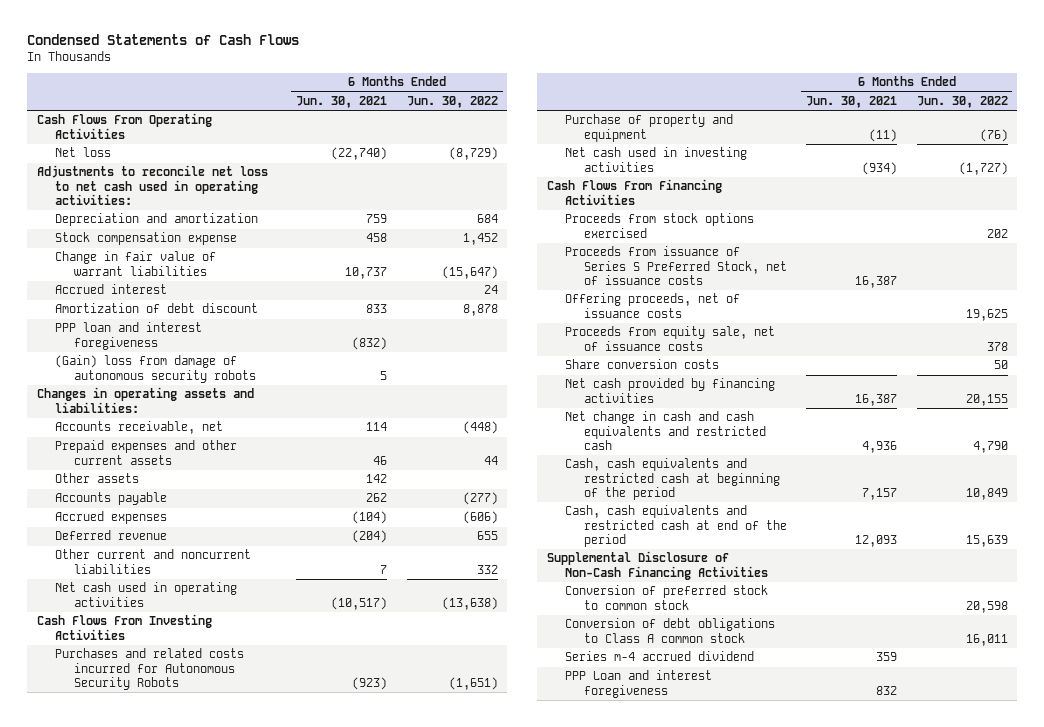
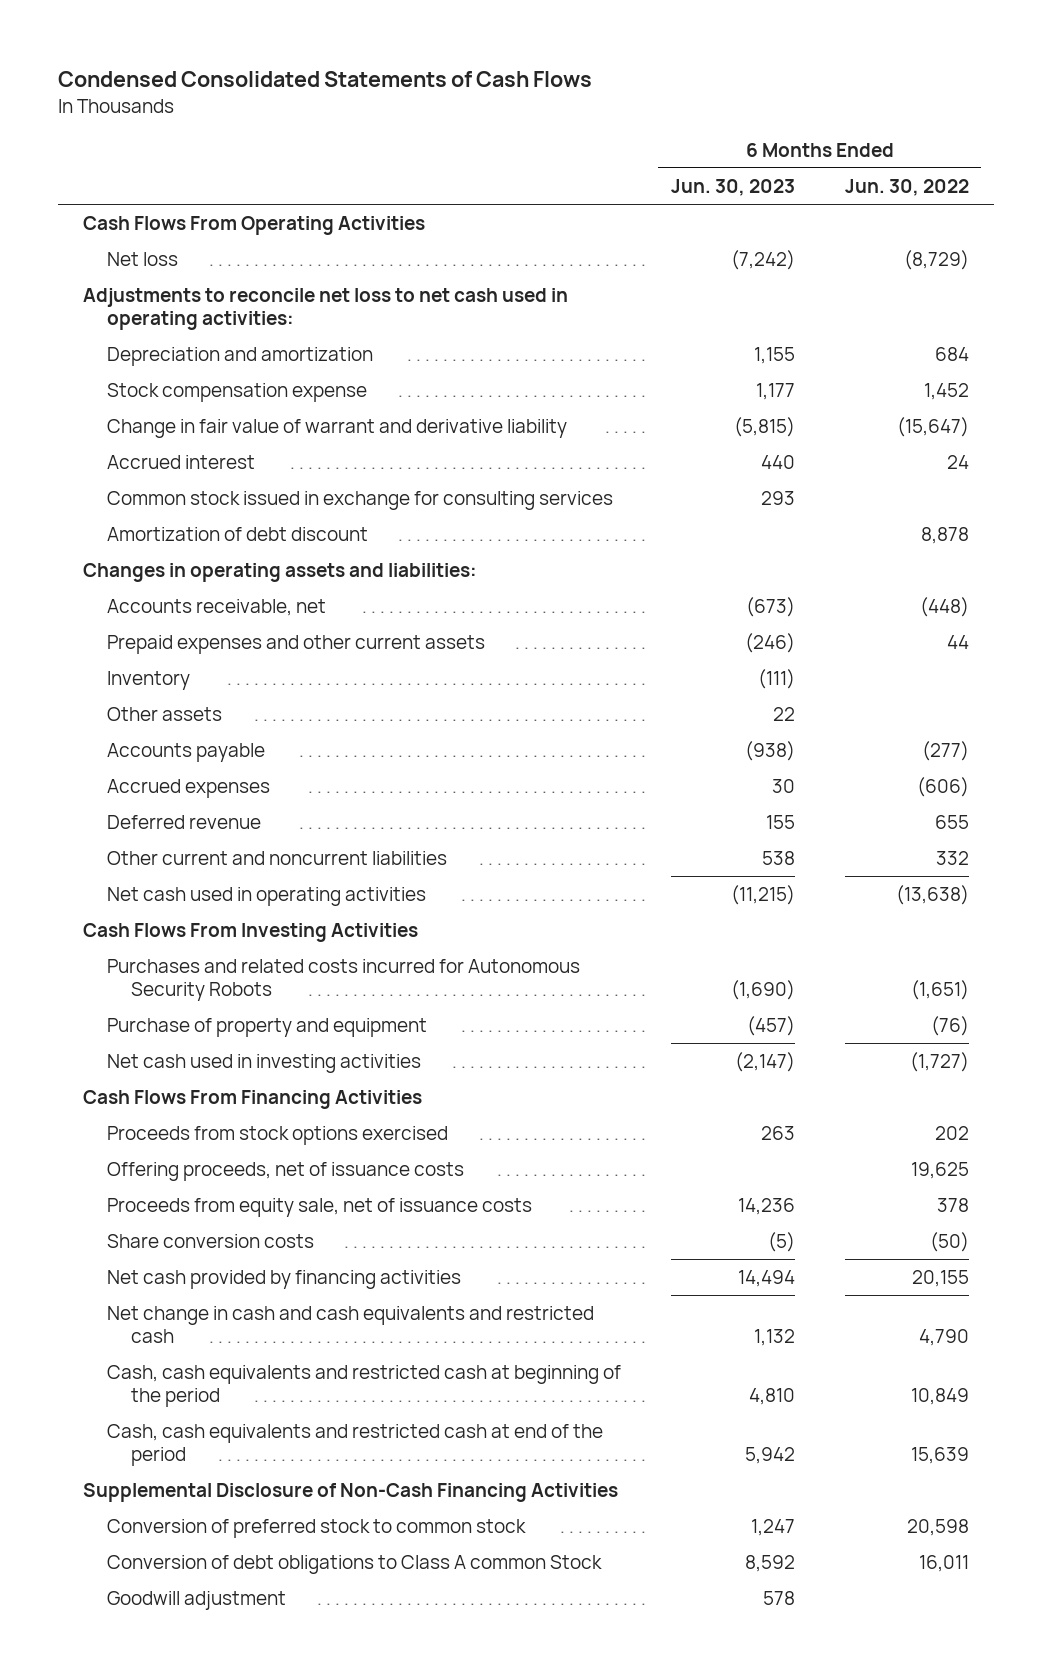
[26,34,299,46] Condensed Statements of Cash Flows -> [58,71,593,88] Condensed Consolidated Statements of Cash Flows
[296,95,388,108] Jun. 30, 2021 -> none
none -> [670,178,795,196] Jun. 30, 2023
[55,251,217,276] Change in fair value of warrant liabilities -> [107,418,568,438] Change in fair value of warrant and derivative liability
none -> [107,490,614,510] Common stock issued in exchange for consulting services
[55,322,203,350] PPP loan and interest foregiveness -> none
[55,355,256,383] (Gain) loss from damage of autonomous security robots -> none
none -> [107,670,191,690] Inventory
[565,246,787,285] Proceeds from issuance of Series S Preferred Stock, net of issuance costs -> none
[993,360,1008,370] 50 -> [929,1231,969,1252] (50)
[565,651,755,662] Series m-4 accrued dividend -> none
[565,670,713,698] PPP Loan and interest foregiveness -> none
[565,618,776,643] Conversion of debt obligations to Class A common stock -> [107,1554,603,1574] Conversion of debt obligations to Class A common Stock
none -> [107,1590,287,1610] Goodwill adjustment

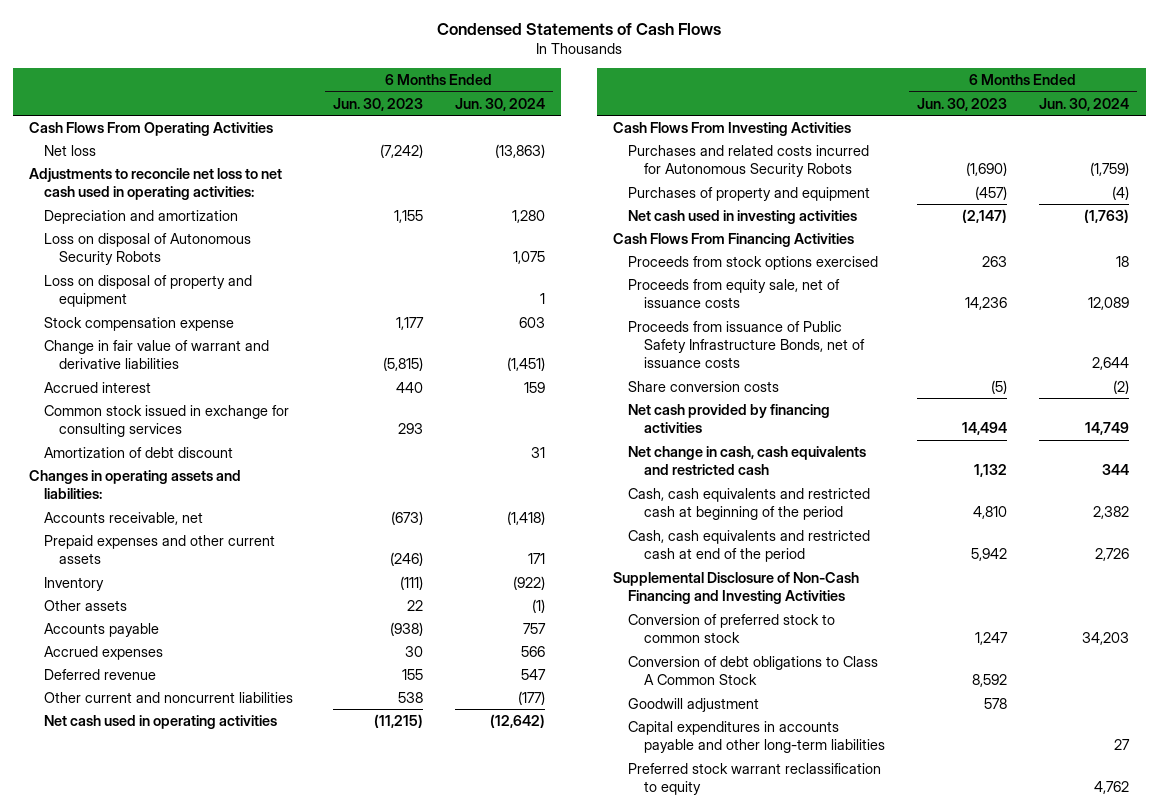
[58,71,593,88] Condensed Consolidated Statements of Cash Flows -> [437,22,722,35] Condensed Statements of Cash Flows
[844,178,969,196] Jun. 30, 2022 -> none
none -> [454,97,545,111] Jun. 30, 2024
none -> [43,232,251,266] Loss on disposal of Autonomous Security Robots
none -> [43,274,252,308] Loss on disposal of property and equipment
[107,418,568,438] Change in fair value of warrant and derivative liability -> [43,339,269,370] Change in fair value of warrant and derivative liabilities
[107,1017,428,1037] Purchase of property and equipment -> [628,186,871,201] Purchases of property and equipment
[107,1161,465,1181] Offering proceeds, net of issuance costs -> none
none -> [628,320,865,369] Proceeds from issuance of Public Safety Infrastructure Bonds, net of issuance costs
[107,1305,595,1344] Net change in cash and cash equivalents and restricted cash -> [628,445,867,476] Net change in cash, cash equivalents and restricted cash
[82,1482,618,1502] Supplemental Disclosure of Non-Cash Financing Activities -> [613,571,860,605] Supplemental Disclosure of Non-Cash Financing and Investing Activities
[107,1554,603,1574] Conversion of debt obligations to Class A common Stock -> [628,655,879,686] Conversion of debt obligations to Class A Common Stock
none -> [628,720,885,754] Capital expenditures in accounts payable and other long-term liabilities
none -> [628,762,882,796] Preferred stock warrant reclassification to equity

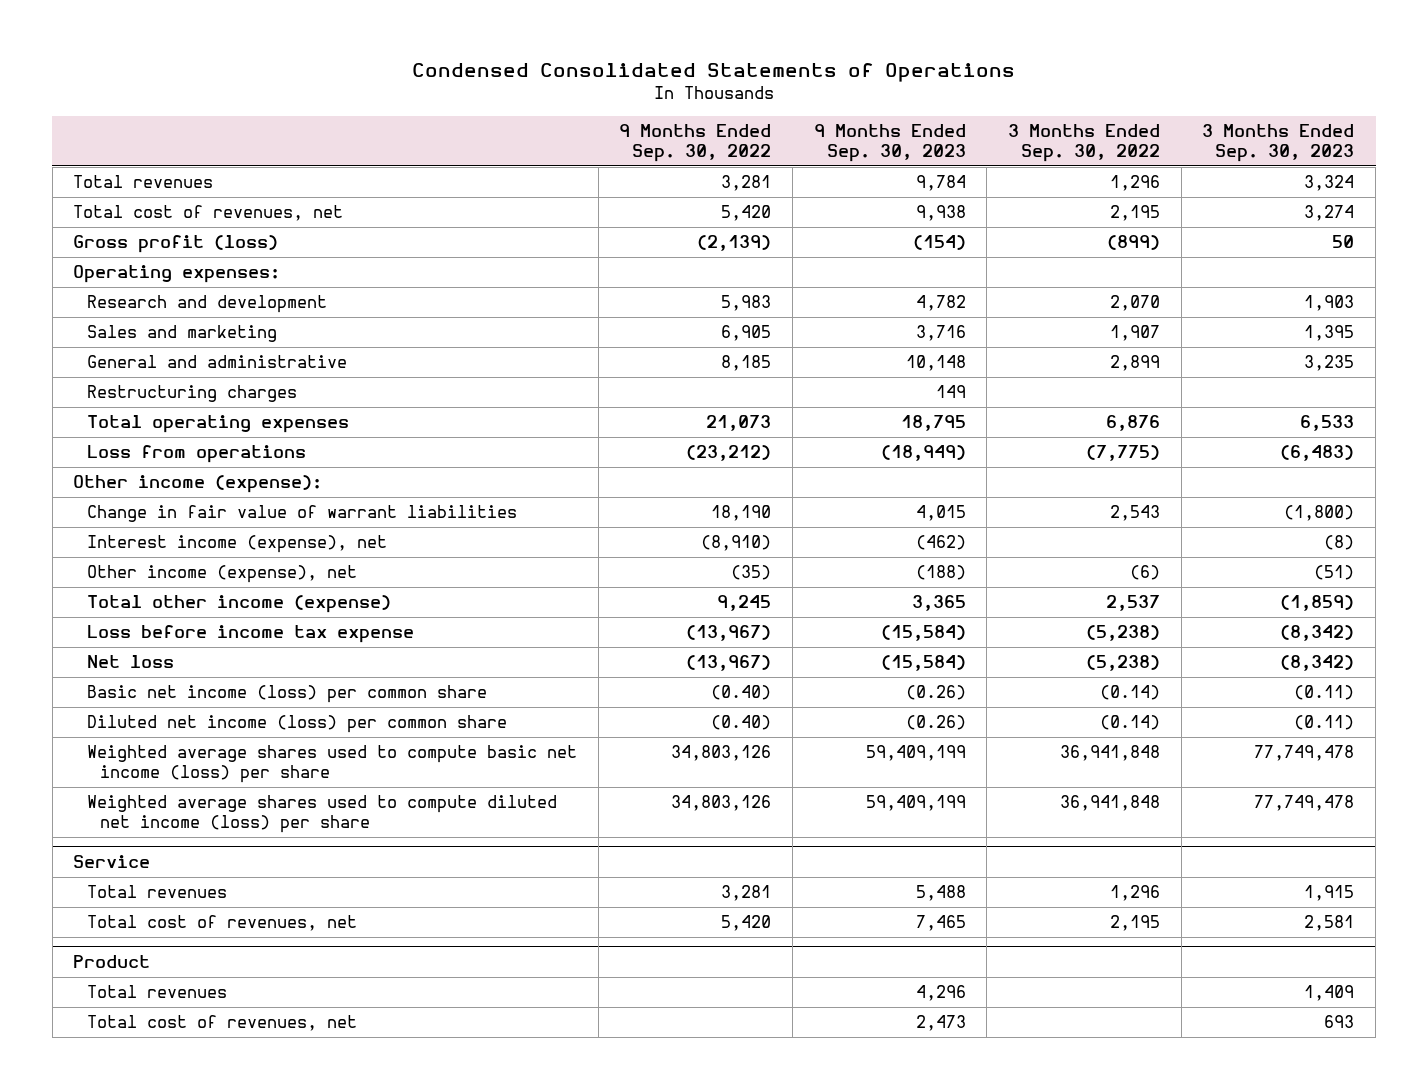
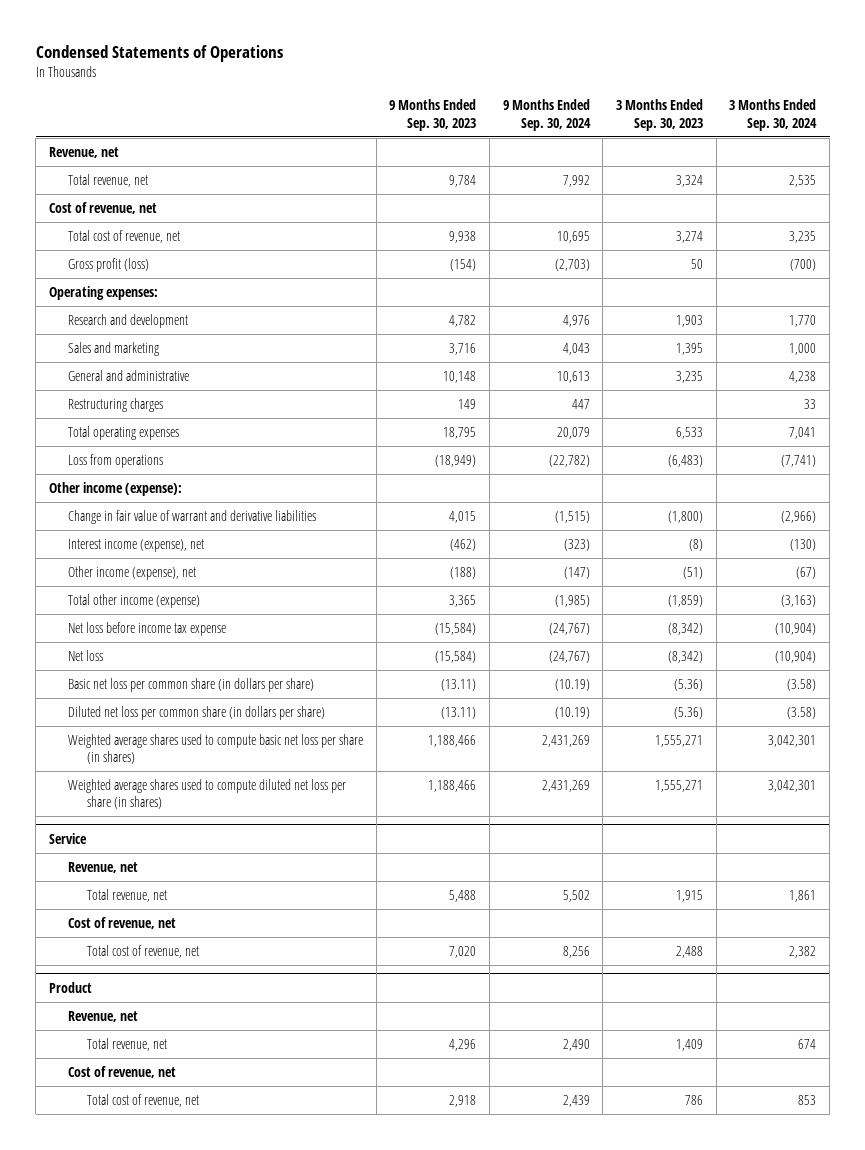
[411,63,1015,83] Condensed Consolidated Statements of Operations -> [35,44,283,62] Condensed Statements of Operations
[619,123,772,162] 9 Months Ended Sep. 30, 2022 -> none
[1008,123,1161,162] 3 Months Ended Sep. 30, 2022 -> none
none -> [502,99,591,131] 9 Months Ended Sep. 30, 2024
none -> [729,99,818,131] 3 Months Ended Sep. 30, 2024
none -> [48,146,119,158] Revenue, net
[73,175,214,189] Total revenues -> [67,173,148,187] Total revenue, net
none -> [48,201,157,214] Cost of revenue, net
[73,205,344,222] Total cost of revenues, net -> [67,229,180,243] Total cost of revenue, net
[86,505,517,523] Change in fair value of warrant liabilities -> [67,509,316,524] Change in fair value of warrant and derivative liabilities
[86,625,414,644] Loss before income tax expense -> [67,621,226,636] Net loss before income tax expense
[86,685,487,704] Basic net income (loss) per common share -> [67,677,314,692] Basic net loss per common share (in dollars per share)
[905,685,966,701] (0.26) -> [441,678,477,691] (13.11)
[1294,685,1355,701] (0.11) -> [674,678,704,691] (5.36)
[86,715,507,734] Diluted net income (loss) per common share -> [67,705,325,720] Diluted net loss per common share (in dollars per share)
[905,715,966,731] (0.26) -> [441,706,477,719] (13.11)
[1294,715,1355,731] (0.11) -> [674,706,704,719] (5.36)
[86,745,577,784] Weighted average shares used to compute basic net income (loss) per share -> [67,733,363,765] Weighted average shares used to compute basic net loss per share (in shares)
[865,745,966,762] 59,409,199 -> [428,734,477,747] 1,188,466
[1254,745,1355,762] 77,749,478 -> [655,734,704,747] 1,555,271
[86,795,557,834] Weighted average shares used to compute diluted net income (loss) per share -> [67,778,346,810] Weighted average shares used to compute diluted net loss per share (in shares)
[865,795,966,812] 59,409,199 -> [428,779,477,792] 1,188,466
[1254,795,1355,812] 77,749,478 -> [655,779,704,792] 1,555,271
none -> [67,861,138,873] Revenue, net
[86,885,227,899] Total revenues -> [87,888,168,902] Total revenue, net
none -> [67,916,176,929] Cost of revenue, net
[86,915,357,932] Total cost of revenues, net -> [87,944,200,958] Total cost of revenue, net
[915,915,966,932] 7,465 -> [449,945,477,958] 7,020
[1304,915,1355,932] 2,581 -> [676,945,704,958] 2,488
none -> [67,1010,138,1022] Revenue, net
[86,985,227,999] Total revenues -> [87,1037,168,1051] Total revenue, net
none -> [67,1065,176,1078] Cost of revenue, net
[86,1015,357,1032] Total cost of revenues, net -> [87,1093,200,1107] Total cost of revenue, net
[915,1015,966,1032] 2,473 -> [449,1094,477,1107] 2,918
[1324,1015,1355,1029] 693 -> [685,1094,704,1105] 786

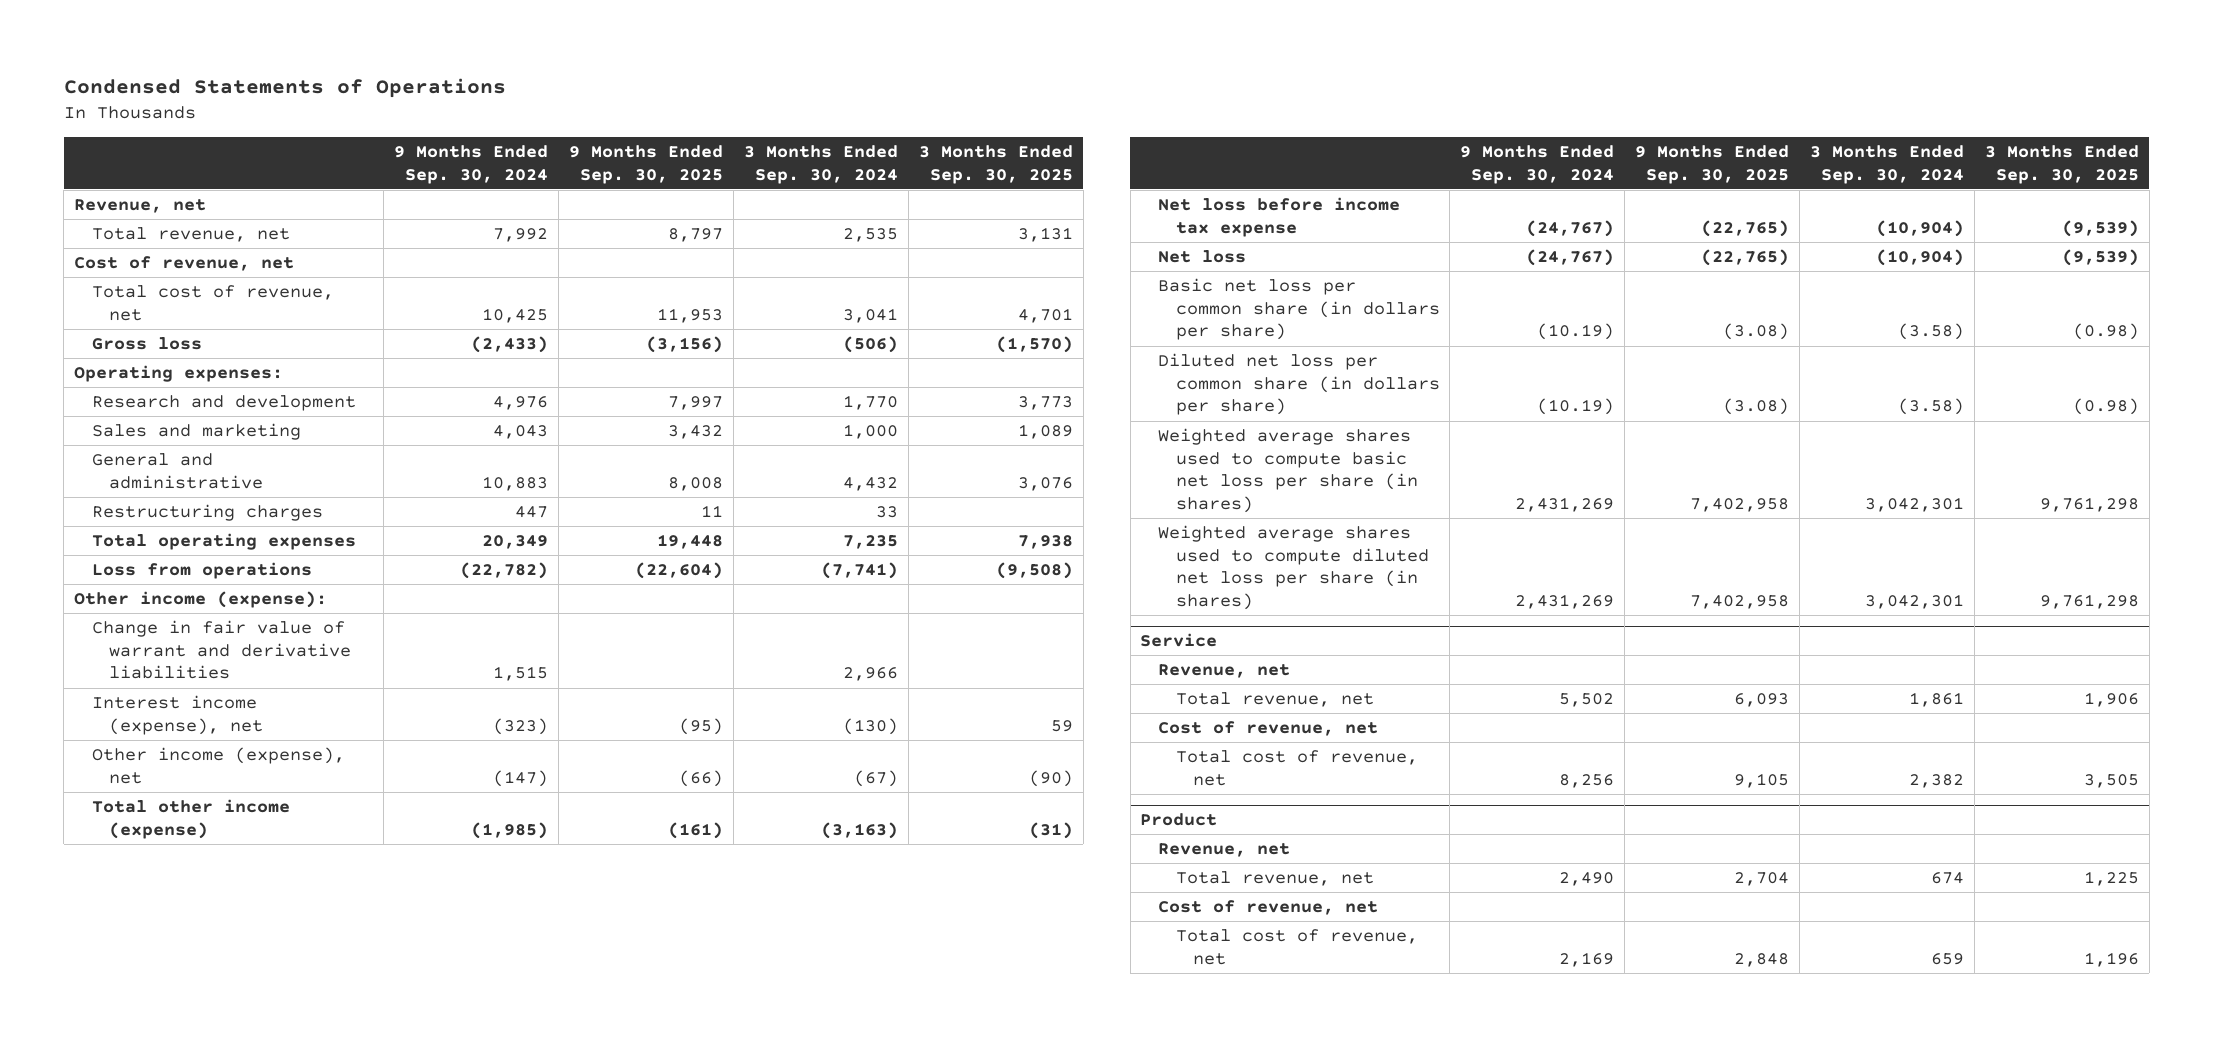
[389,99,477,131] 9 Months Ended Sep. 30, 2023 -> none
[616,99,704,131] 3 Months Ended Sep. 30, 2023 -> none
none -> [569,145,724,184] 9 Months Ended Sep. 30, 2025
none -> [918,145,1073,184] 3 Months Ended Sep. 30, 2025
[556,230,590,243] 10,695 -> [482,307,549,323] 10,425
[789,230,817,243] 3,235 -> [842,307,898,323] 3,041
[67,257,149,272] Gross profit (loss) -> [91,337,202,351] Gross loss
[554,258,590,271] (2,703) -> [471,336,549,354] (2,433)
[790,258,817,271] (700) -> [842,336,898,354] (506)
[556,370,590,383] 10,613 -> [482,475,549,491] 10,883
[789,370,817,383] 4,238 -> [842,476,898,491] 4,432
[556,426,590,439] 20,079 -> [482,535,549,550] 20,349
[789,426,817,439] 7,041 -> [842,535,898,550] 7,235
[554,510,590,523] (1,515) -> [493,666,549,682] 1,515
[781,510,817,523] (2,966) -> [842,667,898,682] 2,966
[562,1094,590,1107] 2,439 -> [1559,951,1615,967] 2,169
[798,1094,817,1105] 853 -> [1931,952,1965,965] 659

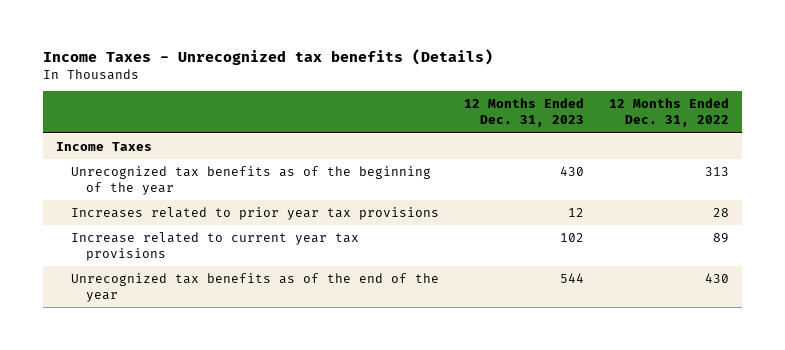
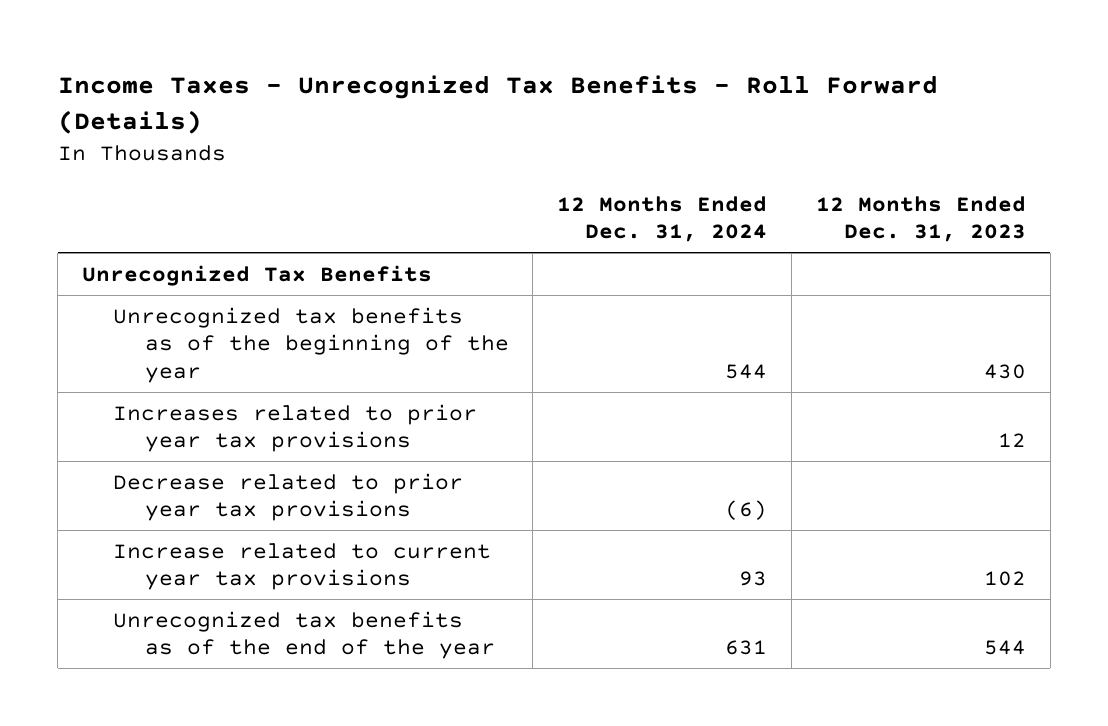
[42,49,493,66] Income Taxes - Unrecognized tax benefits (Details) -> [57,75,938,134] Income Taxes - Unrecognized Tax Benefits - Roll Forward (Details)
[609,98,730,128] 12 Months Ended Dec. 31, 2022 -> none
none -> [557,195,768,243] 12 Months Ended Dec. 31, 2024
[55,141,152,151] Income Taxes -> [82,264,433,286] Unrecognized Tax Benefits
none -> [113,472,464,522] Decrease related to prior year tax provisions

